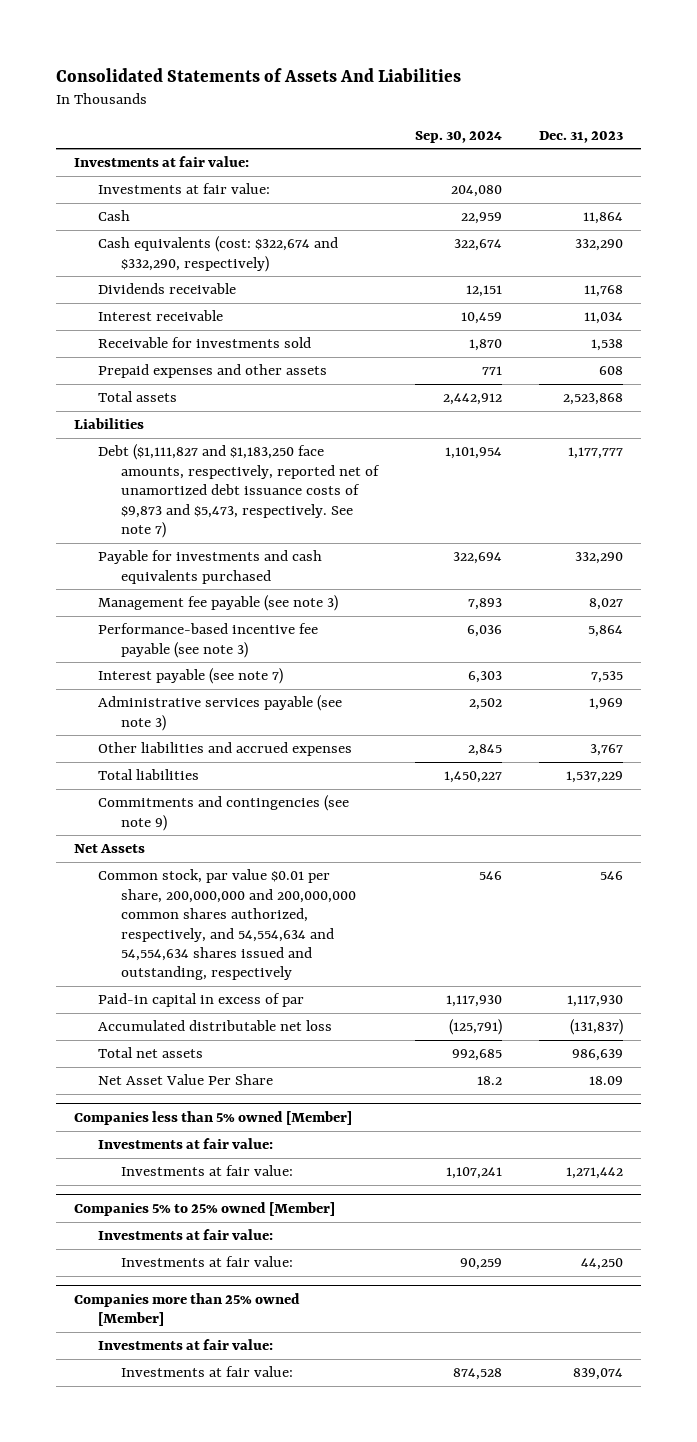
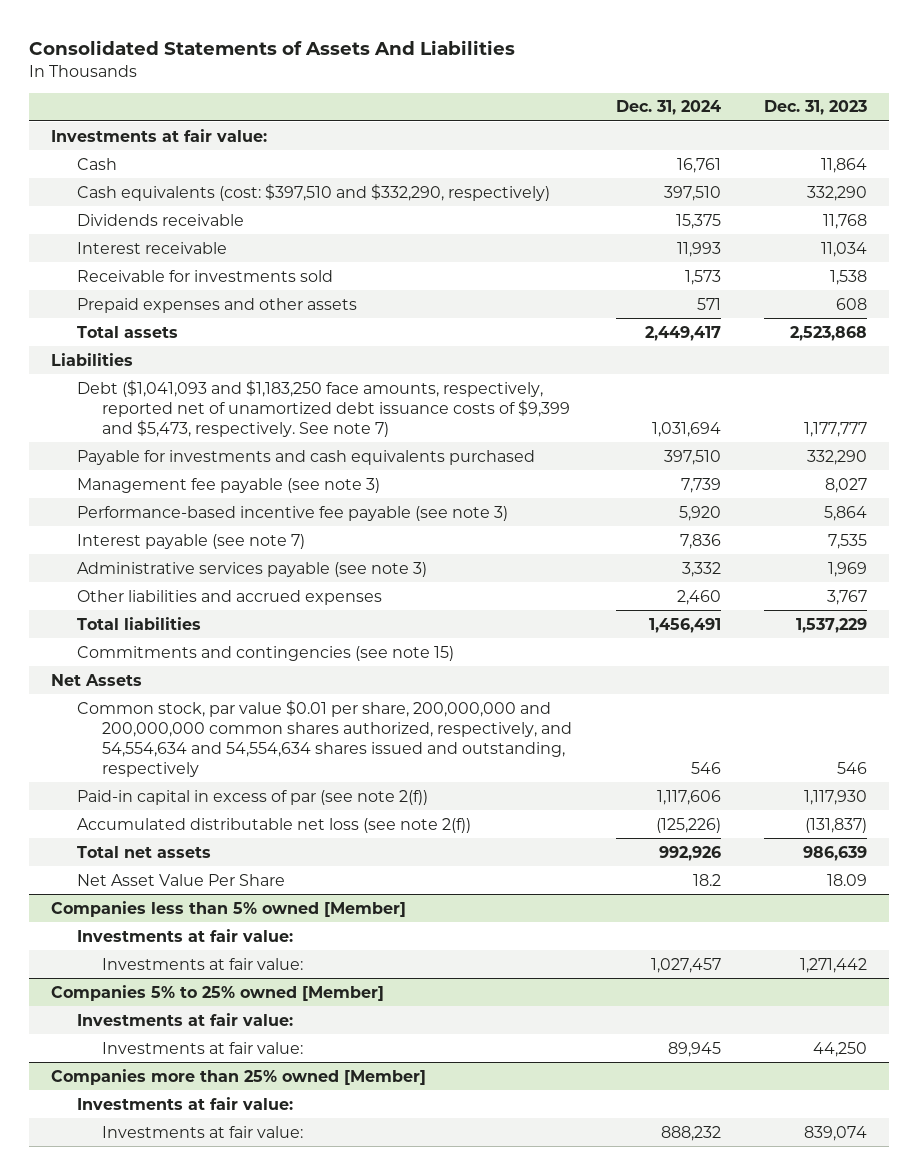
[414,130,502,143] Sep. 30, 2024 -> none
none -> [615,100,721,116] Dec. 31, 2024
[97,183,270,195] Investments at fair value: -> none
[97,236,338,272] Cash equivalents (cost: $322,674 and $332,290, respectively) -> [76,183,550,201] Cash equivalents (cost: $397,510 and $332,290, respectively)
[97,444,381,539] Debt ($1,111,827 and $1,183,250 face amounts, respectively, reported net of unamortized debt issuance costs of $9,873 and $5,473, respectively. See note 7) -> [76,379,571,437] Debt ($1,041,093 and $1,183,250 face amounts, respectively, reported net of unamortized debt issuance costs of $9,399 and $5,473, respectively. See note 7)
[97,795,349,831] Commitments and contingencies (see note 9) -> [76,645,454,661] Commitments and contingencies (see note 15)
[97,993,304,1008] Paid-in capital in excess of par -> [76,789,428,805] Paid-in capital in excess of par (see note 2(f))
[97,1020,332,1032] Accumulated distributable net loss -> [76,817,471,833] Accumulated distributable net loss (see note 2(f))

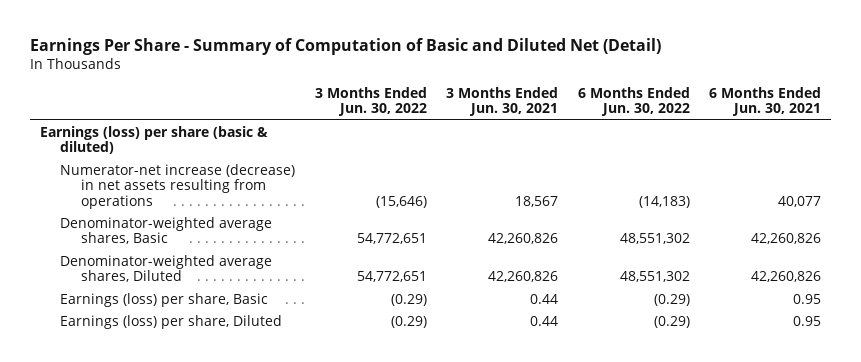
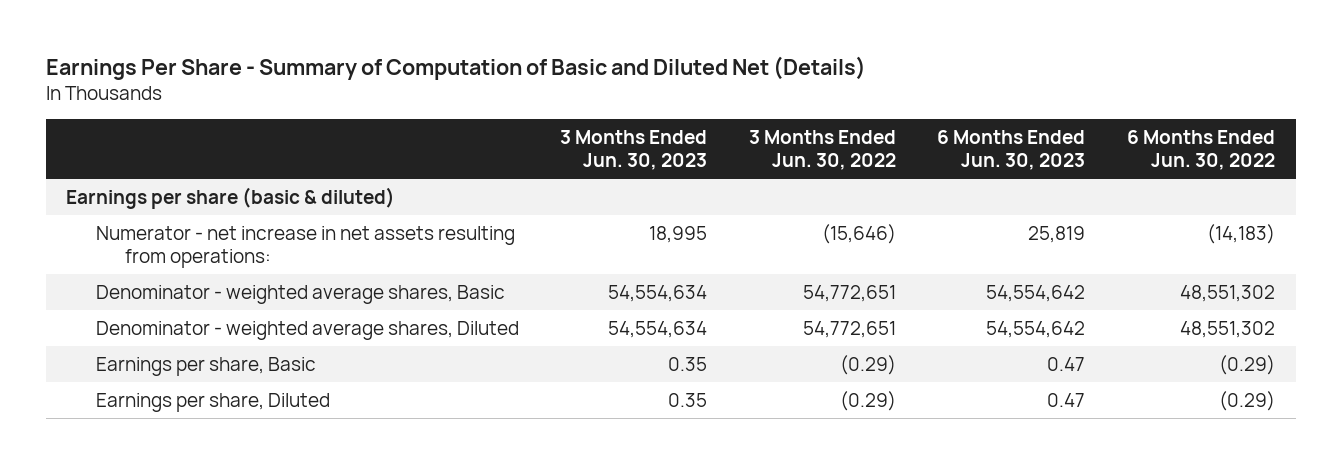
[29,37,661,55] Earnings Per Share - Summary of Computation of Basic and Diluted Net (Detail) -> [45,55,866,80] Earnings Per Share - Summary of Computation of Basic and Diluted Net (Details)
[446,86,559,117] 3 Months Ended Jun. 30, 2021 -> none
[709,86,822,117] 6 Months Ended Jun. 30, 2021 -> none
none -> [560,130,708,170] 3 Months Ended Jun. 30, 2023
none -> [937,130,1086,170] 6 Months Ended Jun. 30, 2023
[39,125,268,155] Earnings (loss) per share (basic & diluted) -> [66,187,396,210] Earnings per share (basic & diluted)
[60,163,296,209] Numerator-net increase (decrease) in net assets resulting from operations -> [95,226,515,268] Numerator - net increase in net assets resulting from operations:
[60,216,273,245] Denominator-weighted average shares, Basic -> [95,285,505,305] Denominator - weighted average shares, Basic
[60,254,273,283] Denominator-weighted average shares, Diluted -> [95,321,519,341] Denominator - weighted average shares, Diluted
[60,292,269,307] Earnings (loss) per share, Basic -> [95,357,316,377] Earnings per share, Basic
[60,314,283,329] Earnings (loss) per share, Diluted -> [95,393,330,413] Earnings per share, Diluted

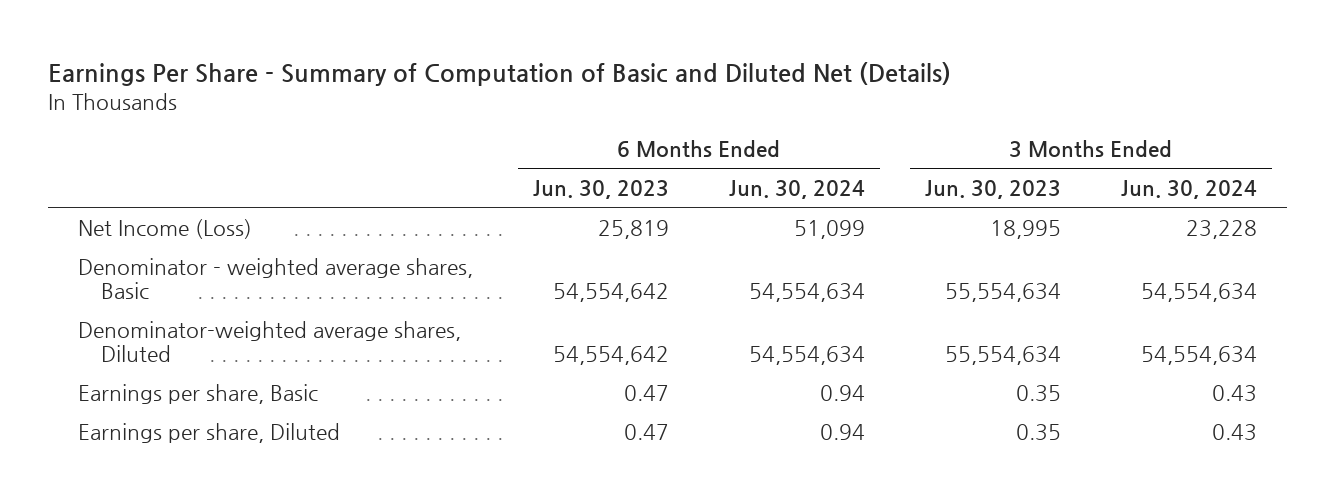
[748,130,896,170] 3 Months Ended Jun. 30, 2022 -> none
[1126,130,1275,170] 6 Months Ended Jun. 30, 2022 -> none
none -> [729,180,866,200] Jun. 30, 2024
none -> [1121,180,1258,200] Jun. 30, 2024
[66,187,396,210] Earnings per share (basic & diluted) -> none
[95,226,515,268] Numerator - net increase in net assets resulting from operations: -> [78,218,253,239] Net Income (Loss)
[608,285,708,303] 54,554,634 -> [945,283,1062,303] 55,554,634
[95,321,519,341] Denominator - weighted average shares, Diluted -> [78,320,462,363] Denominator-weighted average shares, Diluted
[608,321,708,339] 54,554,634 -> [945,346,1062,366] 55,554,634

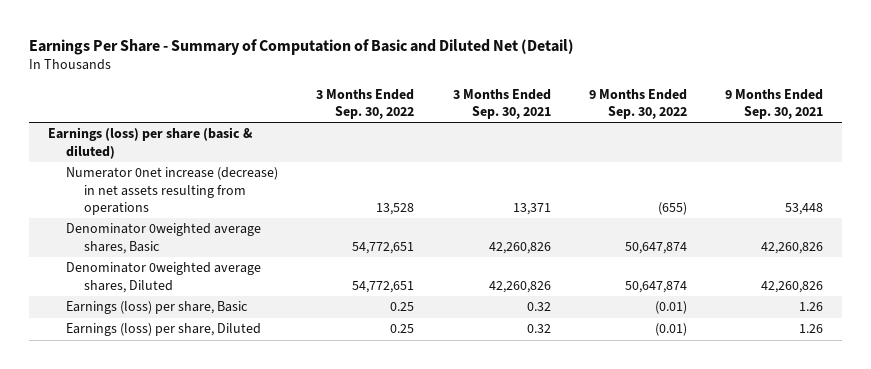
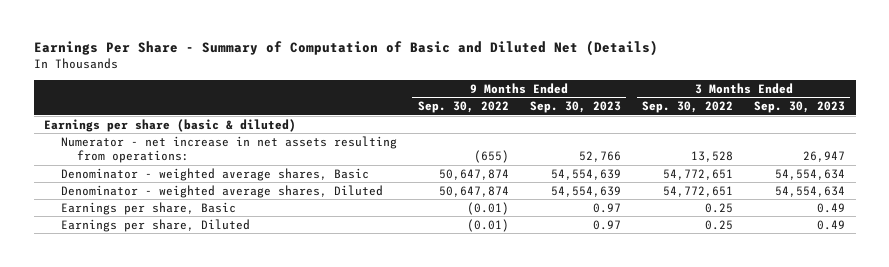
[29,38,575,55] Earnings Per Share - Summary of Computation of Basic and Diluted Net (Detail) -> [33,39,658,56] Earnings Per Share - Summary of Computation of Basic and Diluted Net (Details)
[452,88,551,119] 3 Months Ended Sep. 30, 2021 -> none
[724,88,823,119] 9 Months Ended Sep. 30, 2021 -> none
none -> [529,100,621,113] Sep. 30, 2023
none -> [754,100,846,113] Sep. 30, 2023
[48,127,254,159] Earnings (loss) per share (basic & diluted) -> [44,118,297,132] Earnings per share (basic & diluted)
[66,167,279,215] Numerator 0net increase (decrease) in net assets resulting from operations -> [60,135,397,164] Numerator - net increase in net assets resulting from operations:
[66,223,262,254] Denominator 0weighted average shares, Basic -> [60,167,369,181] Denominator - weighted average shares, Basic
[66,262,262,293] Denominator 0weighted average shares, Diluted -> [60,184,383,198] Denominator - weighted average shares, Diluted
[66,301,249,315] Earnings (loss) per share, Basic -> [60,201,236,215] Earnings per share, Basic
[66,323,262,337] Earnings (loss) per share, Diluted -> [60,218,250,232] Earnings per share, Diluted

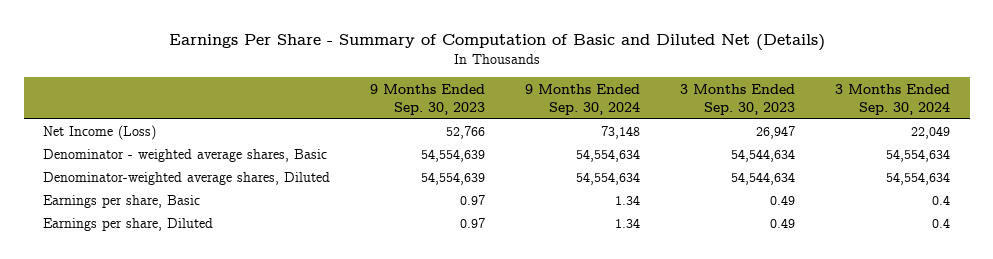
[417,100,509,113] Sep. 30, 2022 -> none
[642,100,734,113] Sep. 30, 2022 -> none
none -> [525,83,641,115] 9 Months Ended Sep. 30, 2024
none -> [834,83,950,115] 3 Months Ended Sep. 30, 2024
[44,118,297,132] Earnings per share (basic & diluted) -> none
[60,135,397,164] Numerator - net increase in net assets resulting from operations: -> [43,125,157,141] Net Income (Loss)
[775,168,846,180] 54,554,634 -> [731,149,796,163] 54,544,634
[60,184,383,198] Denominator - weighted average shares, Diluted -> [43,172,331,186] Denominator-weighted average shares, Diluted
[775,185,846,197] 54,554,634 -> [731,172,796,186] 54,544,634

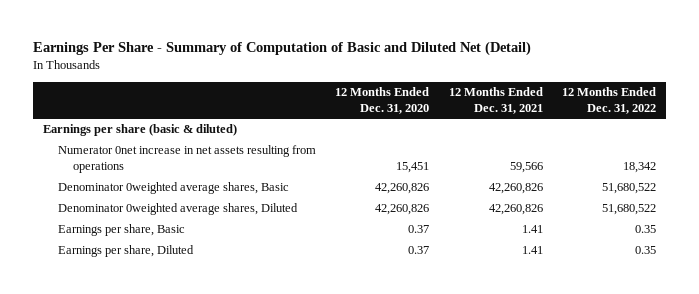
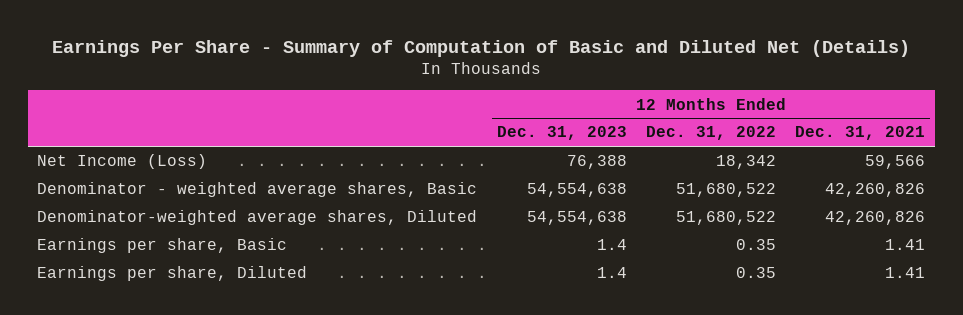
[32,41,531,57] Earnings Per Share - Summary of Computation of Basic and Diluted Net (Detail) -> [52,39,911,57] Earnings Per Share - Summary of Computation of Basic and Diluted Net (Details)
[335,87,430,115] 12 Months Ended Dec. 31, 2020 -> none
none -> [496,126,627,141] Dec. 31, 2023
[42,124,237,137] Earnings per share (basic & diluted) -> none
[57,145,316,174] Numerator 0net increase in net assets resulting from operations -> [37,154,208,170] Net Income (Loss)
[57,182,289,195] Denominator 0weighted average shares, Basic -> [37,182,478,198] Denominator - weighted average shares, Basic
[57,203,298,216] Denominator 0weighted average shares, Diluted -> [37,210,478,226] Denominator-weighted average shares, Diluted

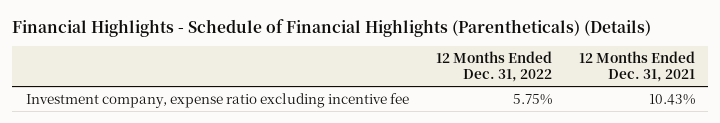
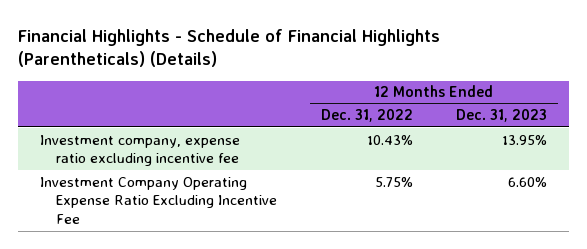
[578,51,695,83] 12 Months Ended Dec. 31, 2021 -> none
none -> [456,109,548,123] Dec. 31, 2023
[512,94,552,106] 5.75% -> [366,134,413,145] 10.43%
none -> [39,176,278,225] Investment Company Operating Expense Ratio Excluding Incentive Fee

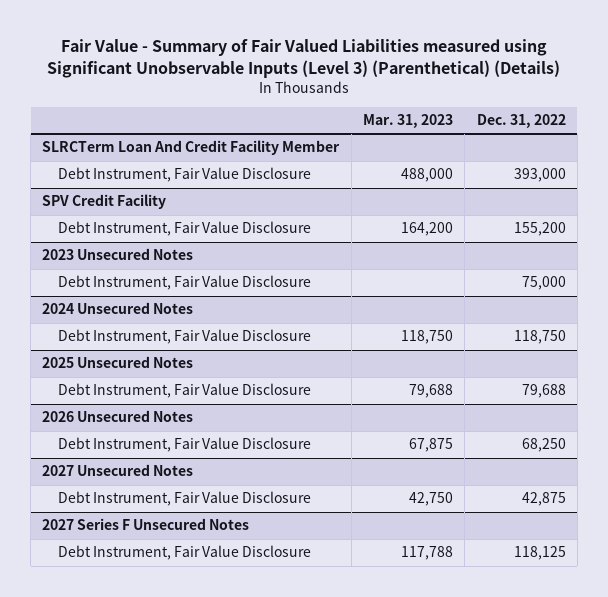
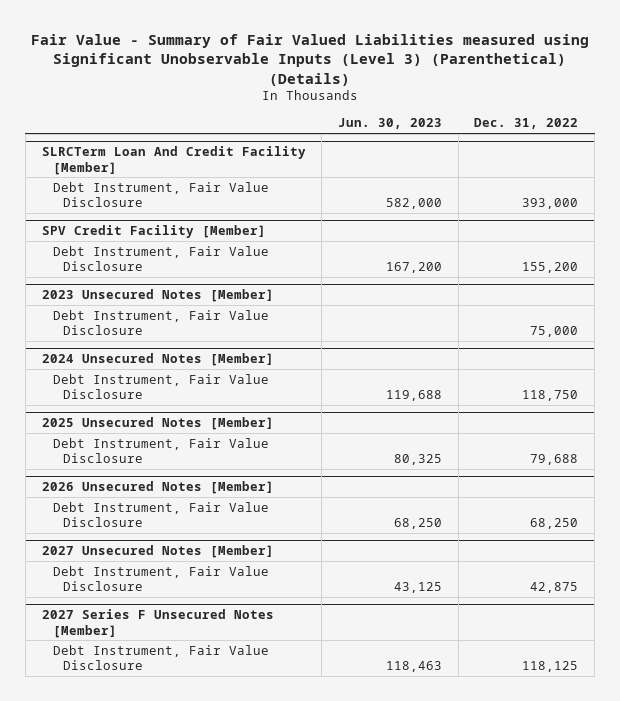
[362,113,453,128] Mar. 31, 2023 -> none
none -> [337,118,442,130] Jun. 30, 2023
[42,140,341,156] SLRCTerm Loan And Credit Facility Member -> [41,146,306,175] SLRCTerm Loan And Credit Facility [Member]
[42,194,167,210] SPV Credit Facility -> [41,225,266,239] SPV Credit Facility [Member]
[42,248,194,261] 2023 Unsecured Notes -> [41,289,274,303] 2023 Unsecured Notes [Member]
[42,302,194,315] 2024 Unsecured Notes -> [41,353,274,367] 2024 Unsecured Notes [Member]
[42,356,194,369] 2025 Unsecured Notes -> [41,417,274,431] 2025 Unsecured Notes [Member]
[42,410,194,423] 2026 Unsecured Notes -> [41,481,274,495] 2026 Unsecured Notes [Member]
[42,464,194,477] 2027 Unsecured Notes -> [41,545,274,559] 2027 Unsecured Notes [Member]
[42,518,250,531] 2027 Series F Unsecured Notes -> [41,609,274,638] 2027 Series F Unsecured Notes [Member]

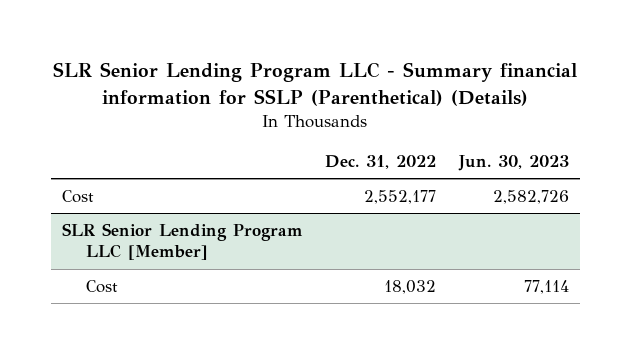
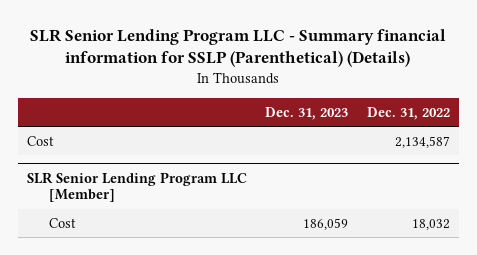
[457,155,569,172] Jun. 30, 2023 -> none
none -> [265,107,349,121] Dec. 31, 2023
[364,190,437,205] 2,552,177 -> [394,136,450,149] 2,134,587

